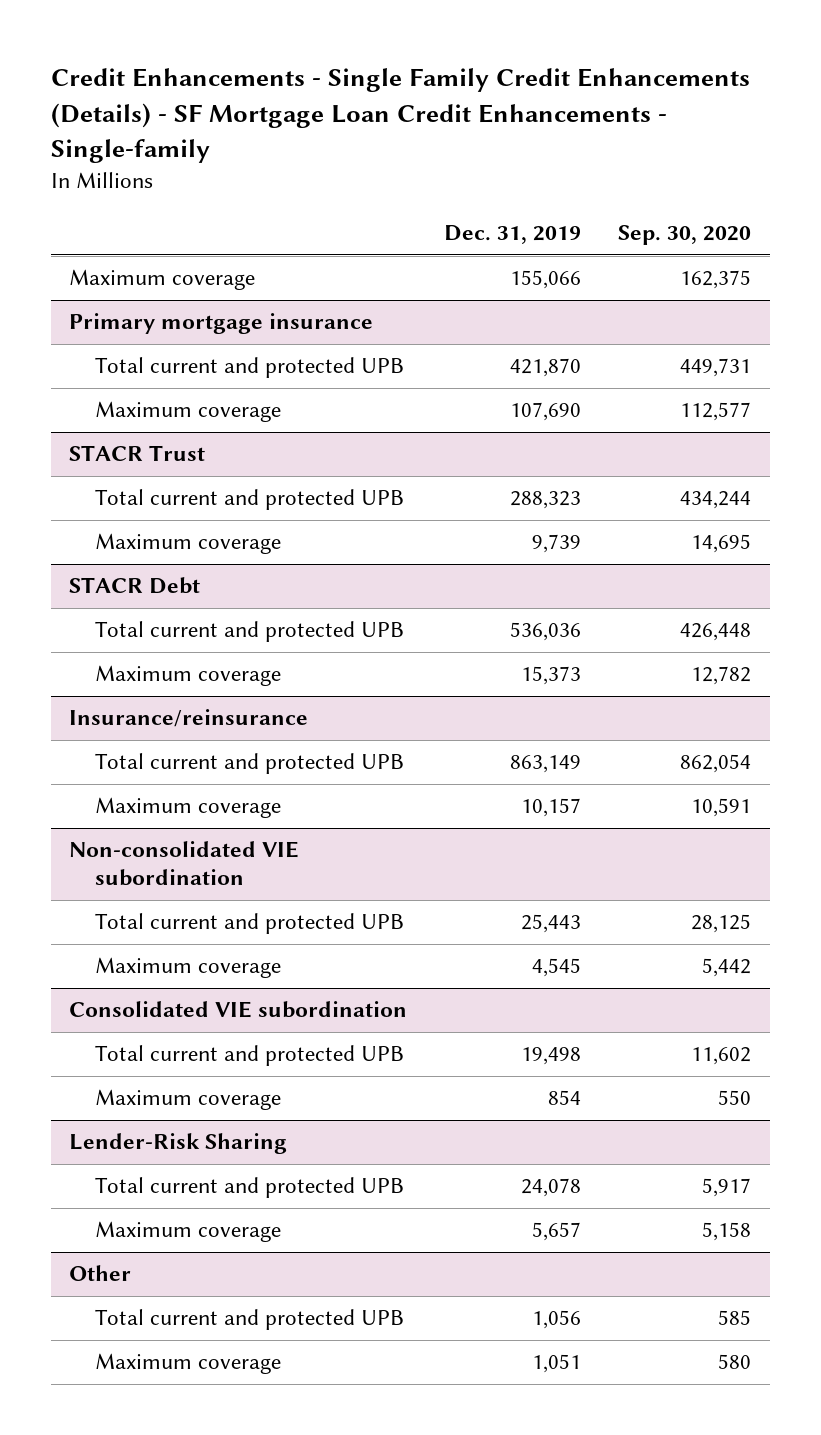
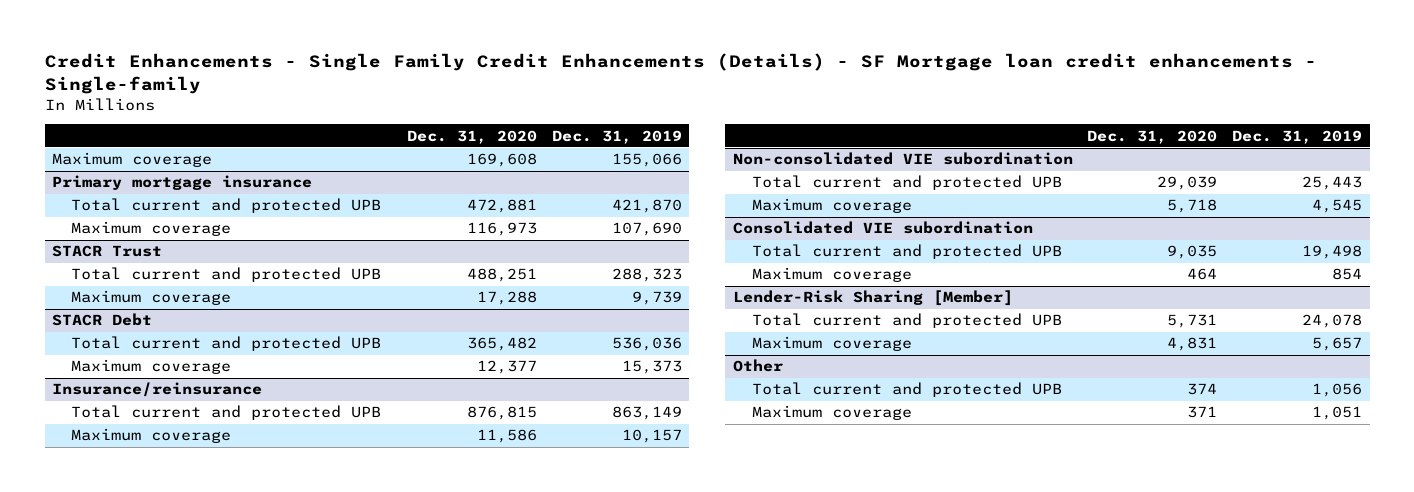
[50,68,750,164] Credit Enhancements - Single Family Credit Enhancements (Details) - SF Mortgage Loan Credit Enhancements - Single-family -> [44,53,1317,94] Credit Enhancements - Single Family Credit Enhancements (Details) - SF Mortgage loan credit enhancements - Single-family
[618,224,752,245] Sep. 30, 2020 -> none
none -> [406,129,537,144] Dec. 31, 2020
[69,1133,288,1155] Lender-Risk Sharing -> [732,290,1013,307] Lender-Risk Sharing [Member]

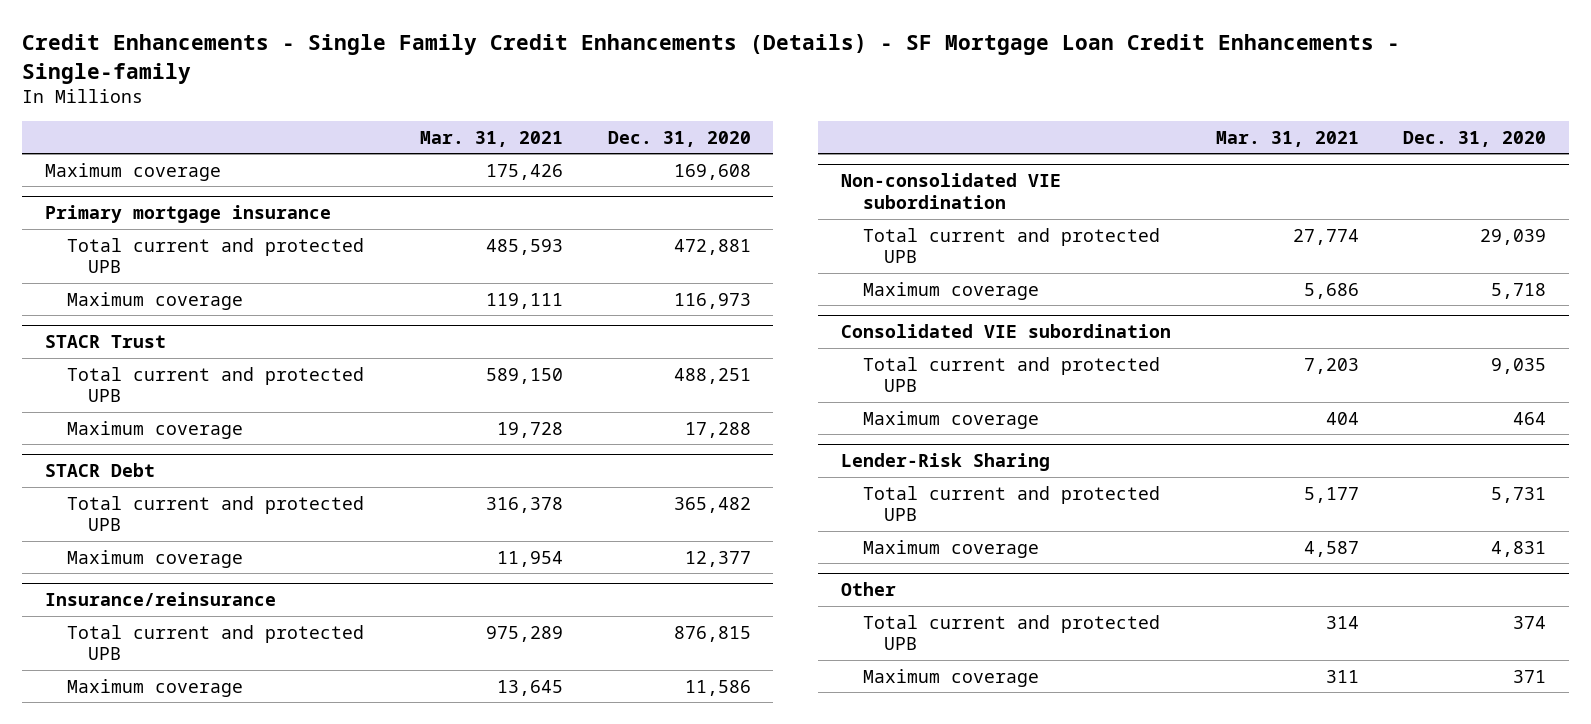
[44,53,1317,94] Credit Enhancements - Single Family Credit Enhancements (Details) - SF Mortgage loan credit enhancements - Single-family -> [22,34,1401,84] Credit Enhancements - Single Family Credit Enhancements (Details) - SF Mortgage Loan Credit Enhancements - Single-family
[551,129,682,144] Dec. 31, 2019 -> none
none -> [419,130,563,147] Mar. 31, 2021
[732,290,1013,307] Lender-Risk Sharing [Member] -> [840,453,1050,472] Lender-Risk Sharing

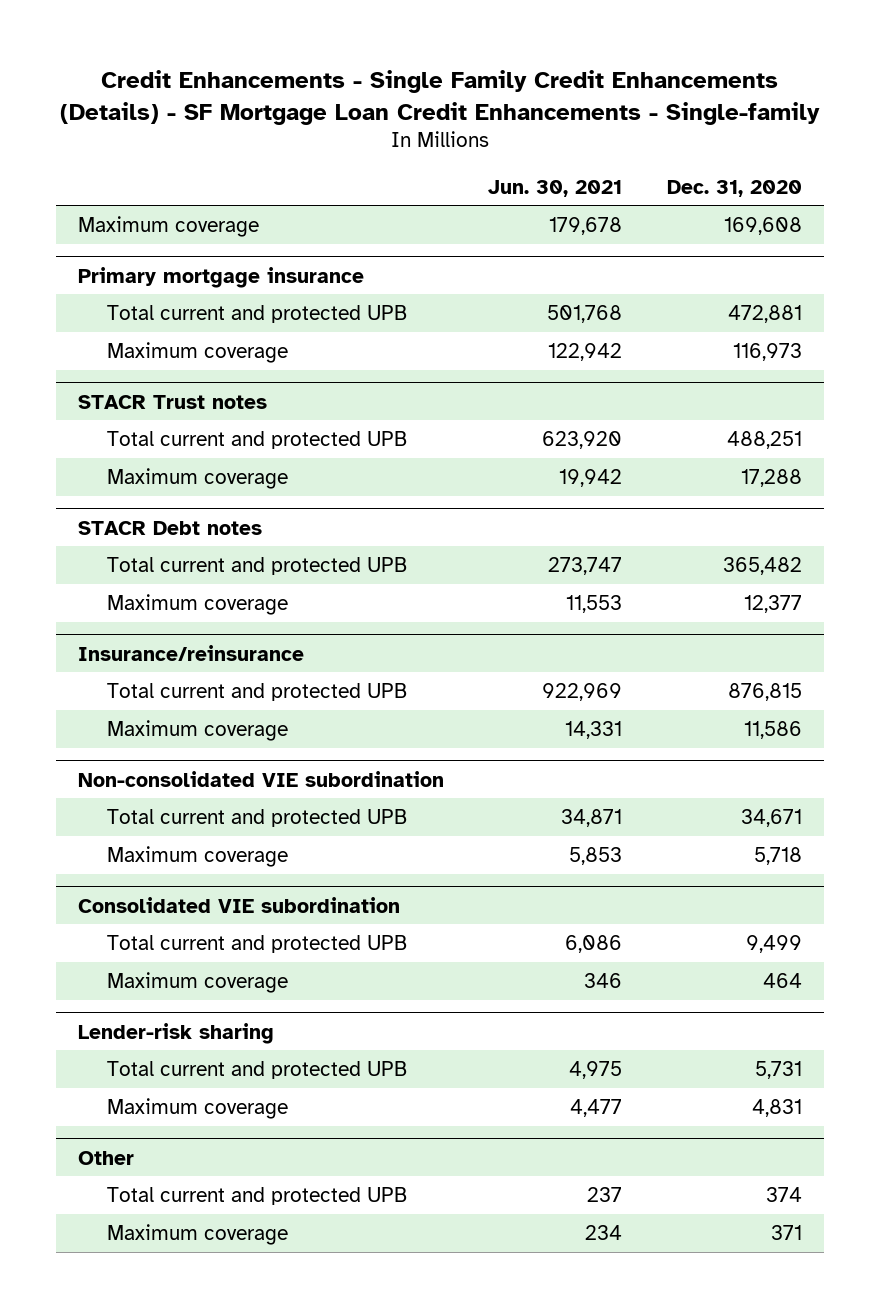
[419,130,563,147] Mar. 31, 2021 -> none
none -> [488,179,623,197] Jun. 30, 2021
[44,335,166,349] STACR Trust -> [77,394,267,409] STACR Trust notes
[44,463,155,478] STACR Debt -> [77,520,262,535] STACR Debt notes
[1480,228,1547,245] 29,039 -> [740,808,802,827] 34,671
[1491,357,1547,374] 9,035 -> [745,934,802,953] 9,499
[840,453,1050,472] Lender-Risk Sharing -> [77,1022,274,1044] Lender-risk sharing

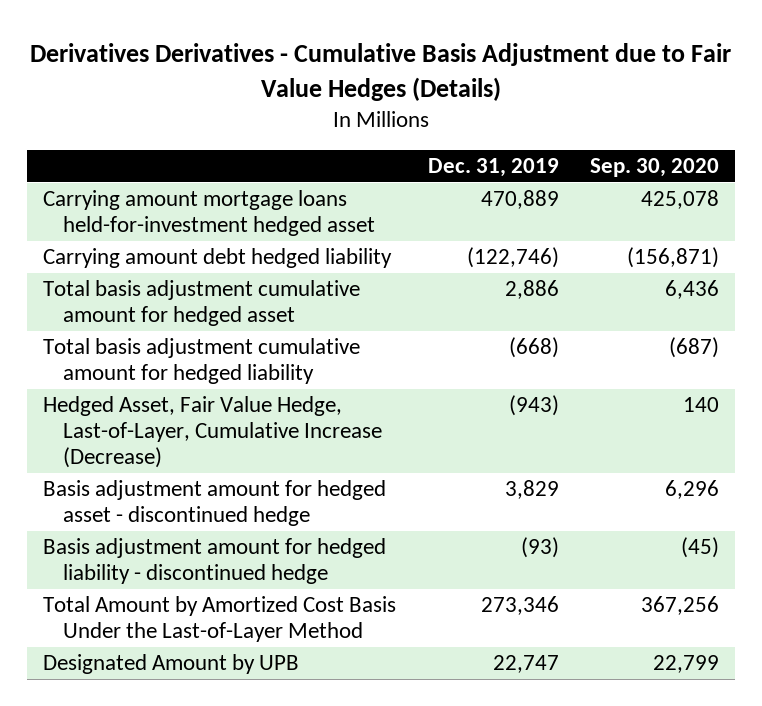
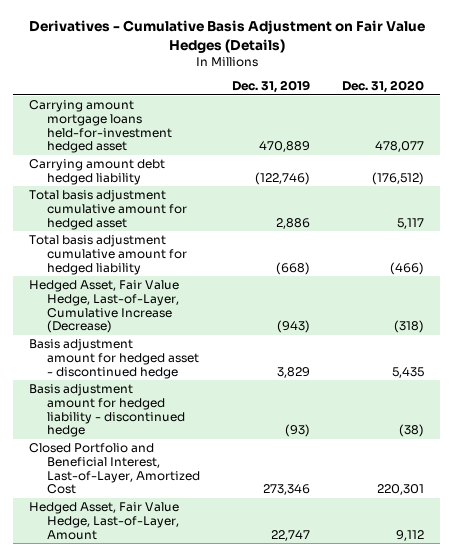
[30,43,732,102] Derivatives Derivatives - Cumulative Basis Adjustment due to Fair Value Hedges (Details) -> [28,20,425,53] Derivatives - Cumulative Basis Adjustment on Fair Value Hedges (Details)
[590,158,720,178] Sep. 30, 2020 -> none
none -> [342,80,425,94] Dec. 31, 2020
[42,596,396,643] Total Amount by Amortized Cost Basis Under the Last-of-Layer Method -> [28,442,200,495] Closed Portfolio and Beneficial Interest, Last-of-Layer, Amortized Cost
[42,654,299,675] Designated Amount by UPB -> [28,501,179,540] Hedged Asset, Fair Value Hedge, Last-of-Layer, Amount

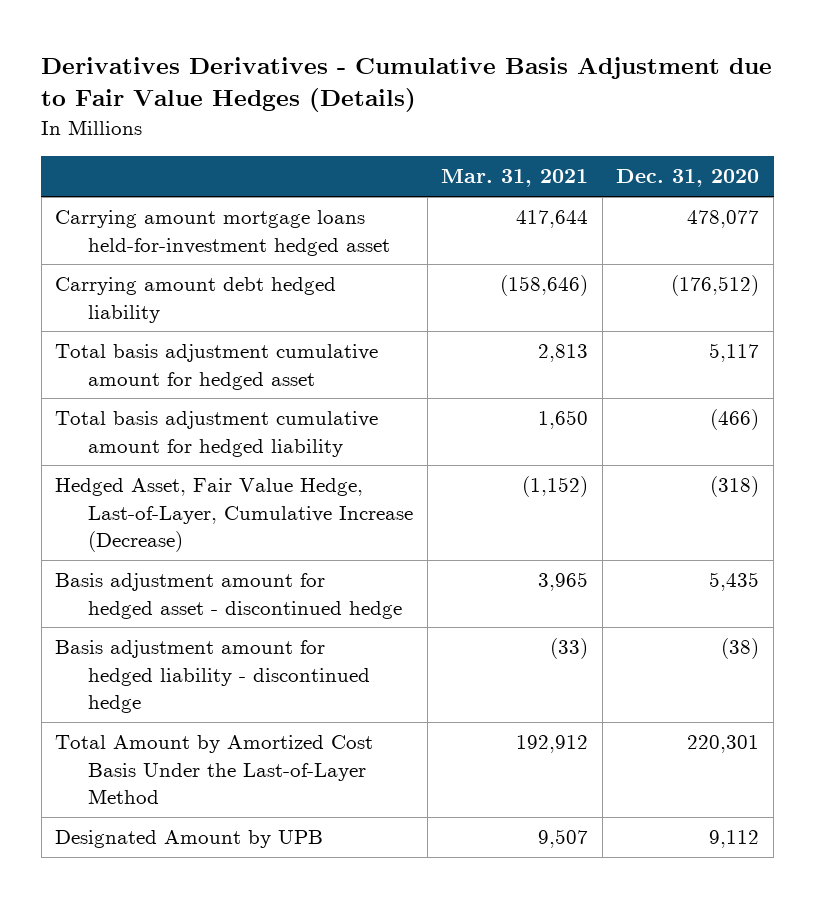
[28,20,425,53] Derivatives - Cumulative Basis Adjustment on Fair Value Hedges (Details) -> [41,56,773,113] Derivatives Derivatives - Cumulative Basis Adjustment due to Fair Value Hedges (Details)
[232,80,311,94] Dec. 31, 2019 -> none
none -> [441,169,589,188] Mar. 31, 2021
[28,442,200,495] Closed Portfolio and Beneficial Interest, Last-of-Layer, Amortized Cost -> [55,735,374,804] Total Amount by Amortized Cost Basis Under the Last-of-Layer Method
[28,501,179,540] Hedged Asset, Fair Value Hedge, Last-of-Layer, Amount -> [55,830,324,849] Designated Amount by UPB

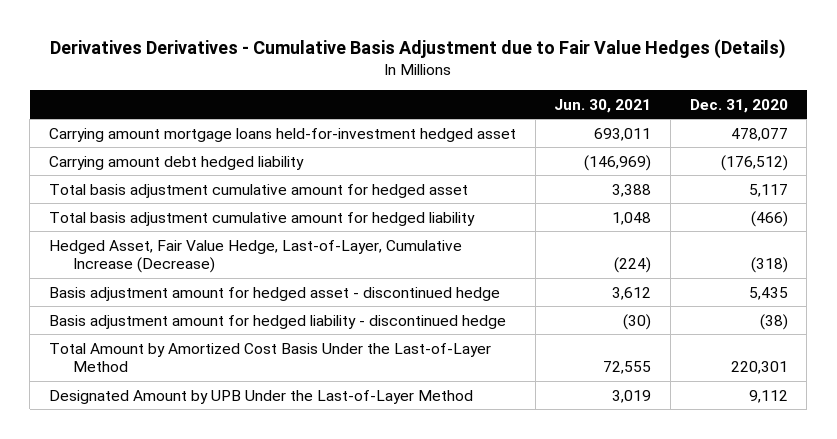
[441,169,589,188] Mar. 31, 2021 -> none
none -> [554,98,652,113] Jun. 30, 2021
[55,830,324,849] Designated Amount by UPB -> [48,389,473,404] Designated Amount by UPB Under the Last-of-Layer Method

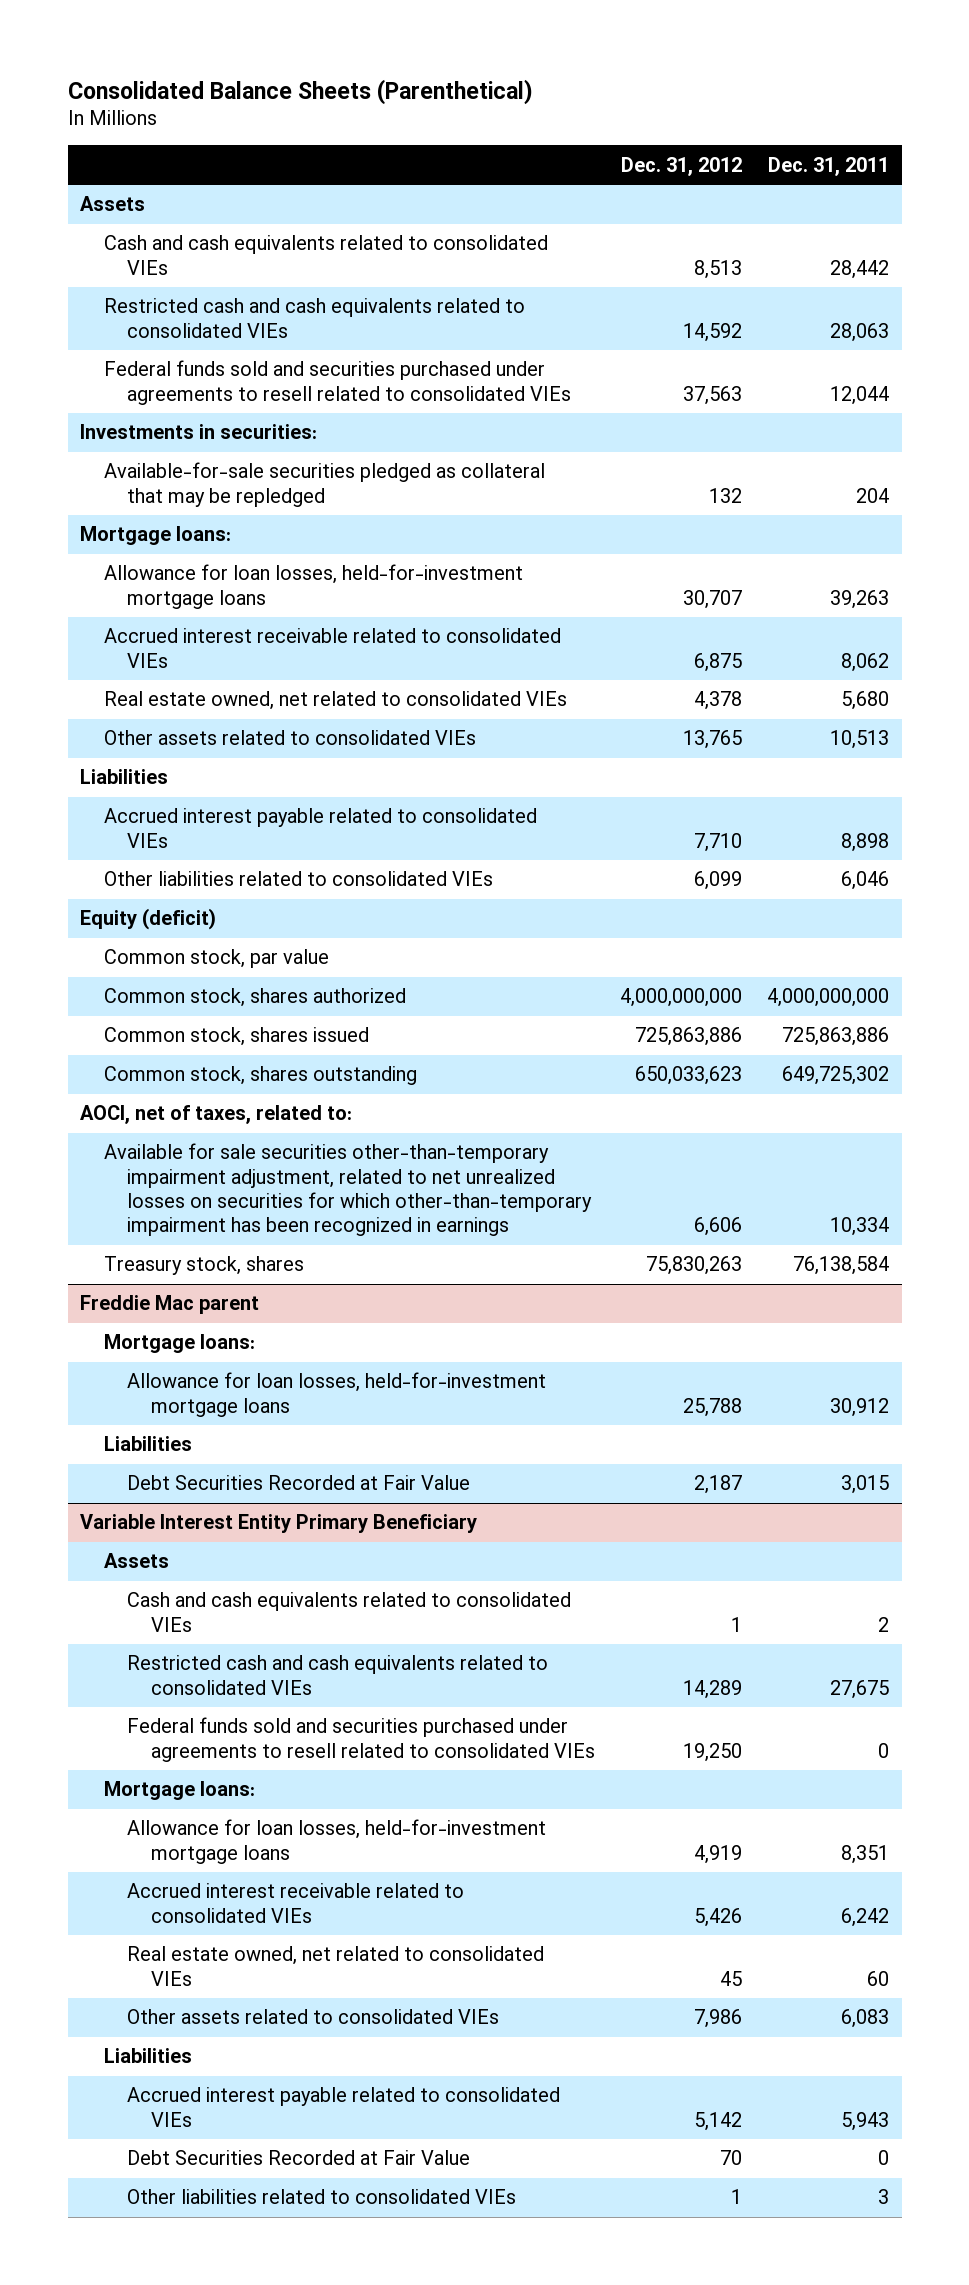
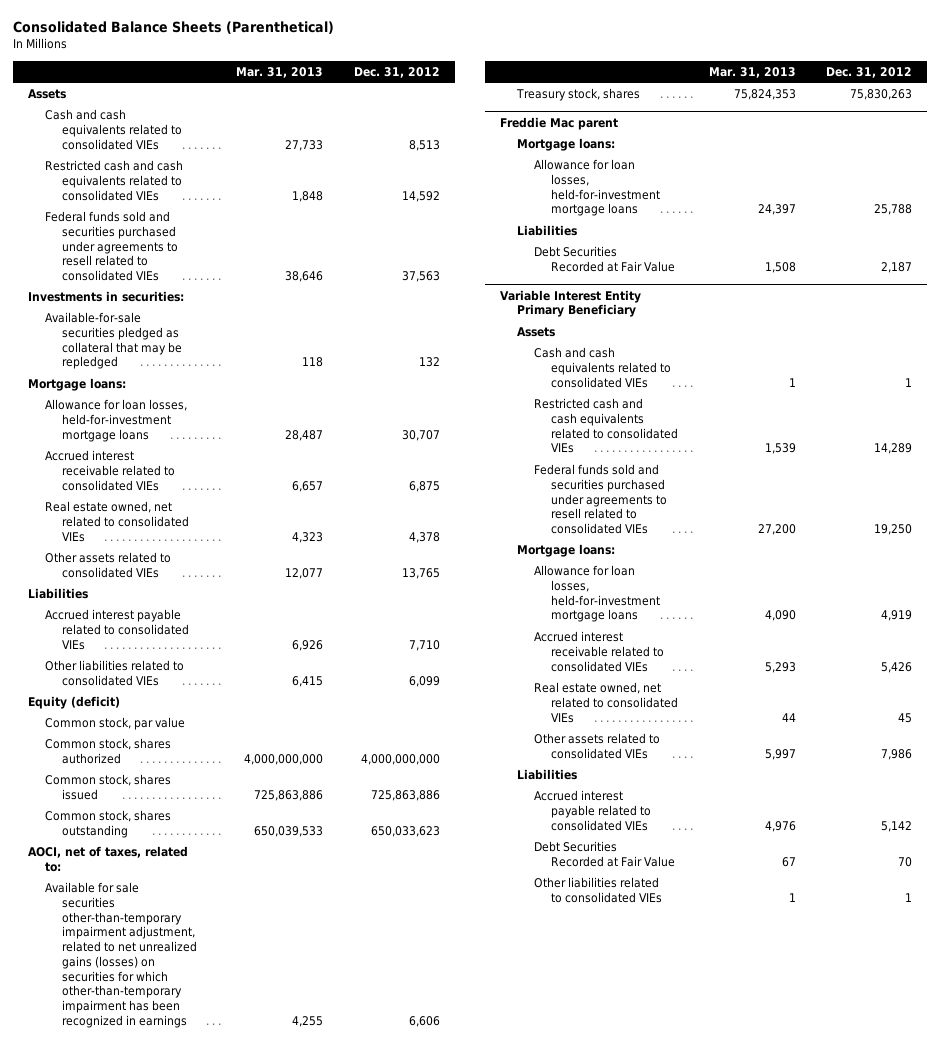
[768,156,890,176] Dec. 31, 2011 -> none
none -> [236,66,324,78] Mar. 31, 2013
[103,1143,593,1237] Available for sale securities other-than-temporary impairment adjustment, related to net unrealized losses on securities for which other-than-temporary impairment has been recognized in earnings -> [45,882,198,1028] Available for sale securities other-than-temporary impairment adjustment, related to net unrealized gains (losses) on securities for which other-than-temporary impairment has been recognized in earnings

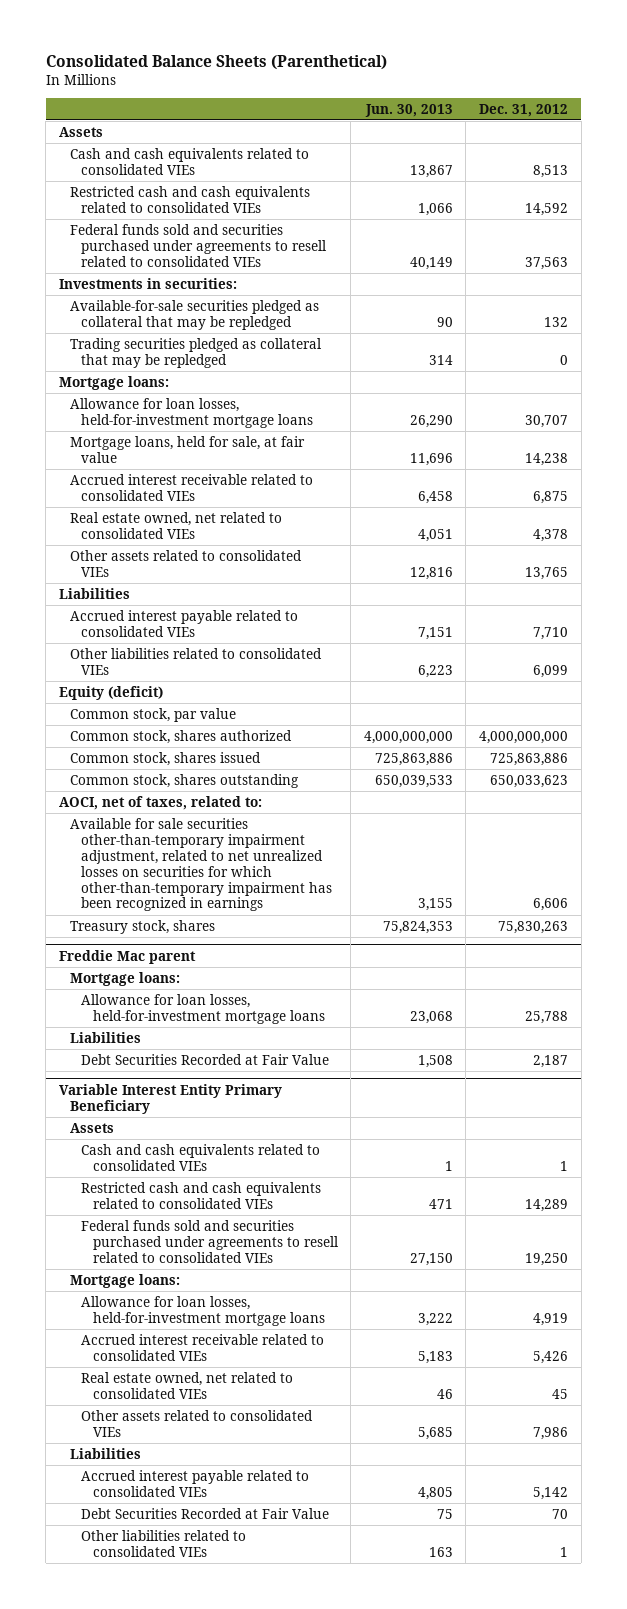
[236,66,324,78] Mar. 31, 2013 -> none
none -> [364,103,453,117] Jun. 30, 2013
none -> [70,337,323,368] Trading securities pledged as collateral that may be repledged
none -> [70,435,306,463] Mortgage loans, held for sale, at fair value
[45,882,198,1028] Available for sale securities other-than-temporary impairment adjustment, related to net unrealized gains (losses) on securities for which other-than-temporary impairment has been recognized in earnings -> [70,817,333,912] Available for sale securities other-than-temporary impairment adjustment, related to net unrealized losses on securities for which other-than-temporary impairment has been recognized in earnings

